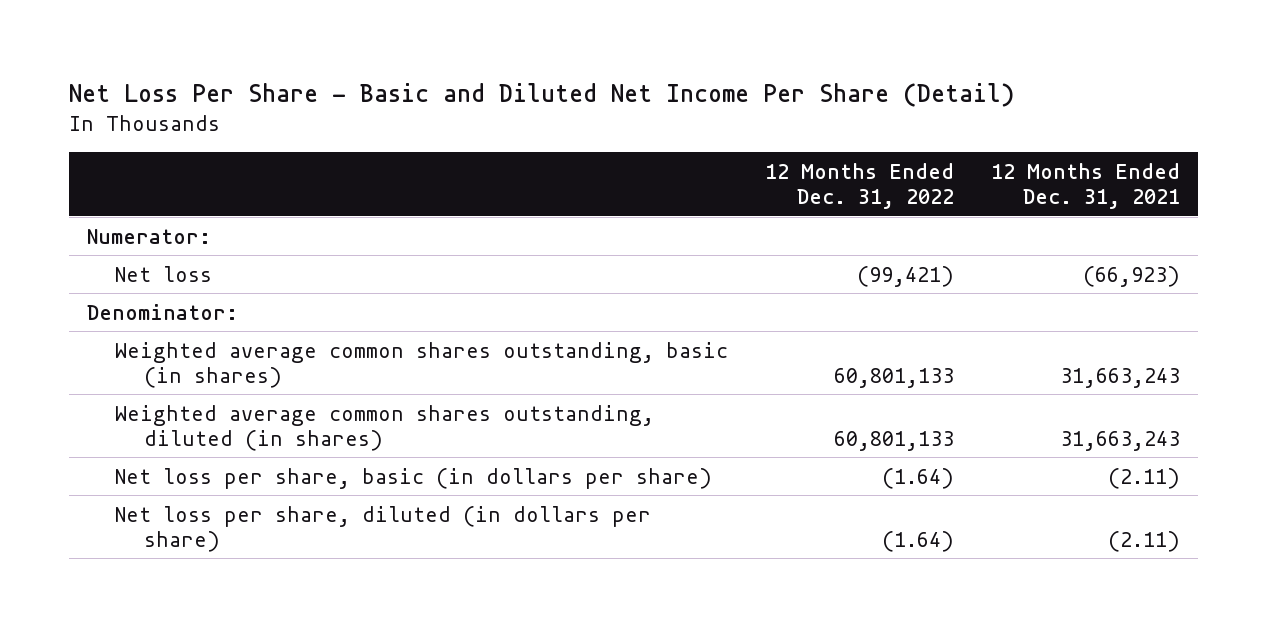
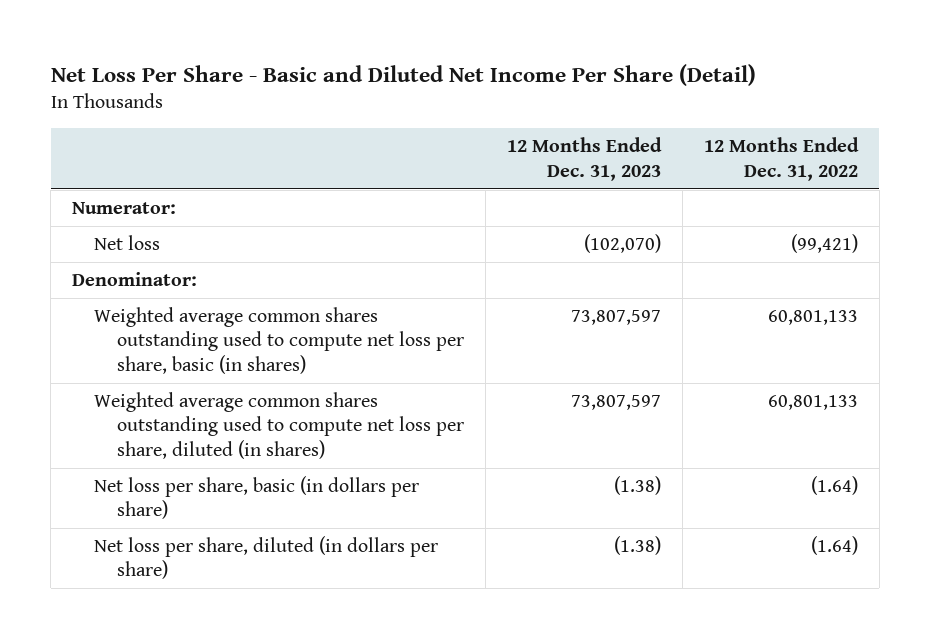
[990,162,1180,209] 12 Months Ended Dec. 31, 2021 -> none
none -> [506,137,662,181] 12 Months Ended Dec. 31, 2023
[115,341,729,388] Weighted average common shares outstanding, basic (in shares) -> [94,307,464,374] Weighted average common shares outstanding used to compute net loss per share, basic (in shares)
[115,404,655,451] Weighted average common shares outstanding, diluted (in shares) -> [94,392,464,459] Weighted average common shares outstanding used to compute net loss per share, diluted (in shares)

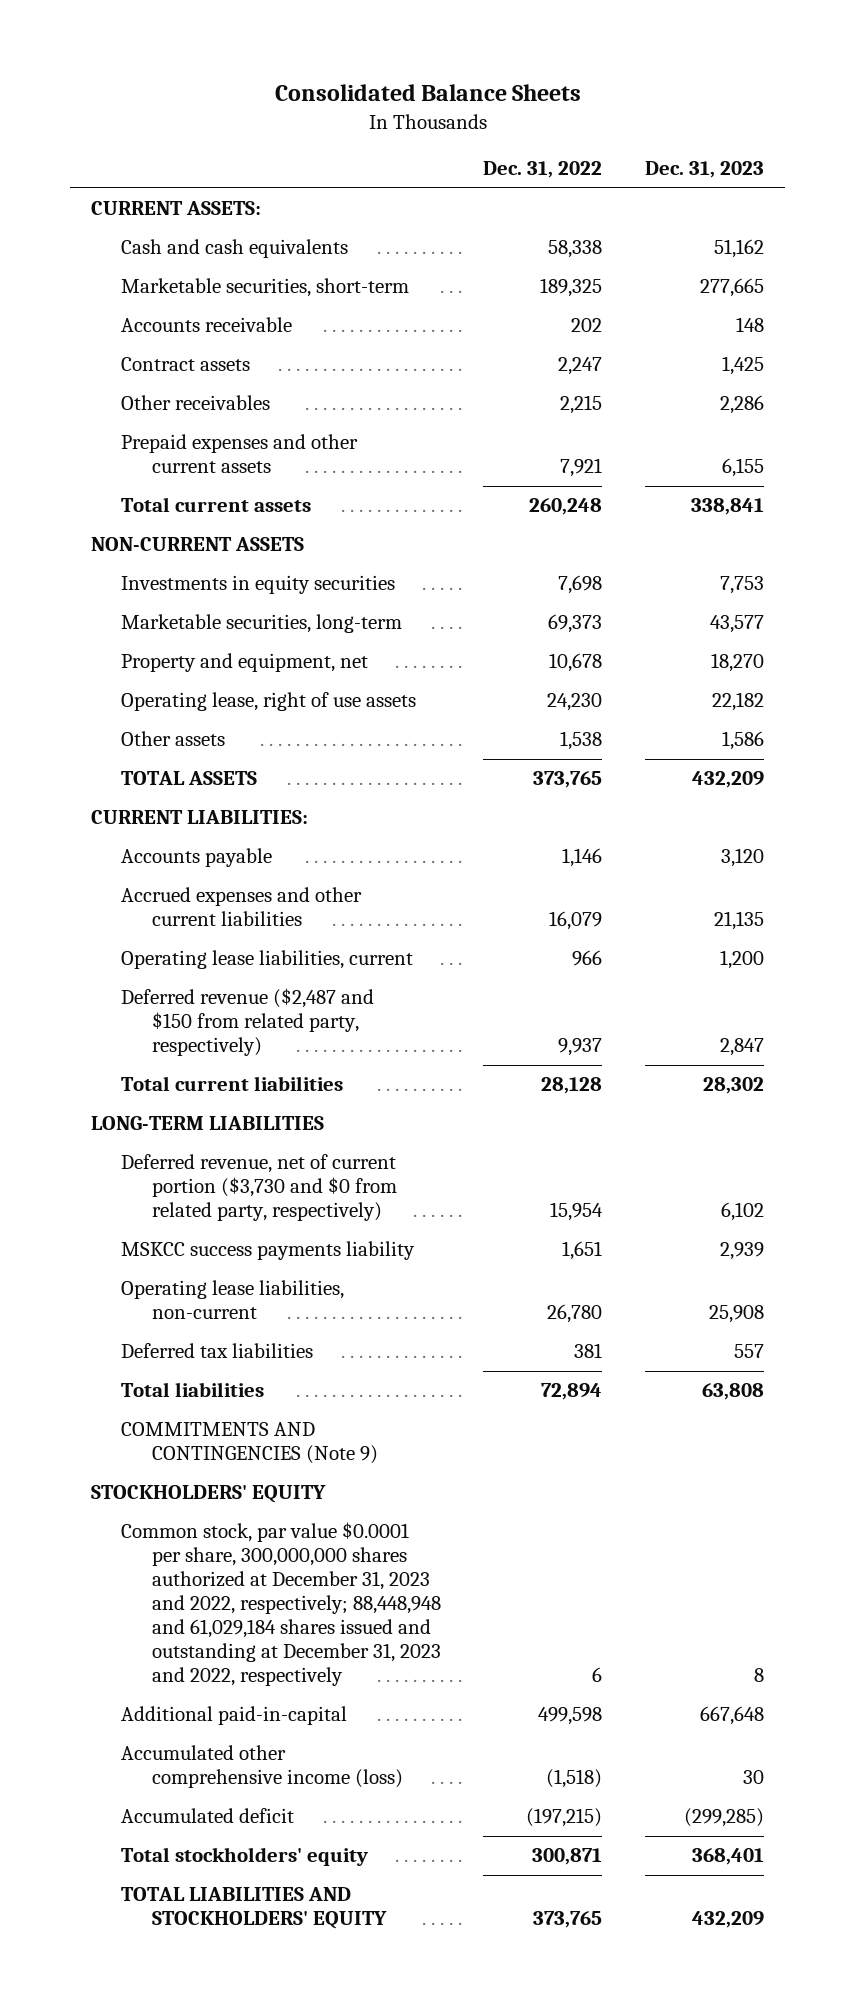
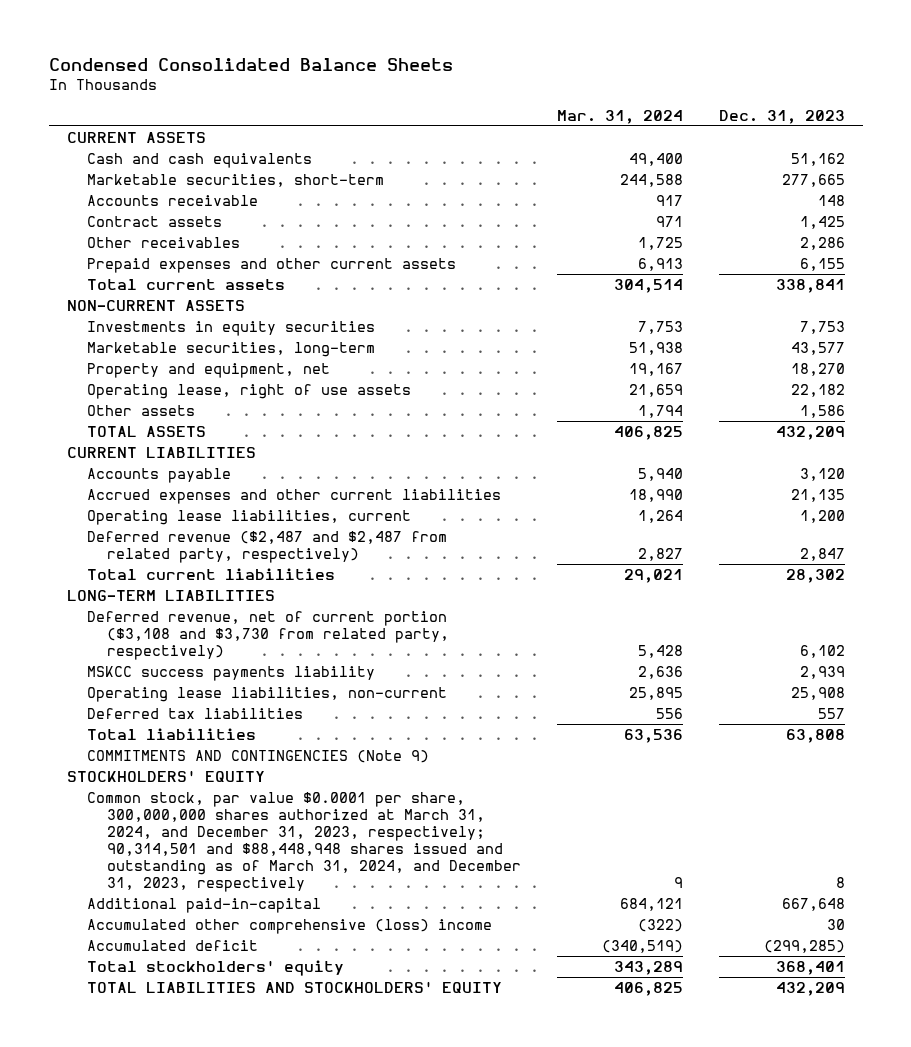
[274,84,581,102] Consolidated Balance Sheets -> [48,57,453,71] Condensed Consolidated Balance Sheets
[483,161,603,179] Dec. 31, 2022 -> none
none -> [556,109,683,124] Mar. 31, 2024
[90,201,261,216] CURRENT ASSETS: -> [66,132,206,144] CURRENT ASSETS
[90,810,308,825] CURRENT LIABILITIES: -> [66,447,256,459] CURRENT LIABILITIES
[121,988,375,1057] Deferred revenue ($2,487 and $150 from related party, respectively) -> [86,531,447,563] Deferred revenue ($2,487 and $2,487 from related party, respectively)
[121,1154,397,1222] Deferred revenue, net of current portion ($3,730 and $0 from related party, respectively) -> [86,611,449,660] Deferred revenue, net of current portion ($3,108 and $3,730 from related party, respectively)
[121,1522,441,1687] Common stock, par value $0.0001 per share, 300,000,000 shares authorized at December 31, 2023 and 2022, respectively; 88,448,948 and 61,029,184 shares issued and outstanding at December 31, 2023 and 2022, respectively -> [86,792,521,892] Common stock, par value $0.0001 per share, 300,000,000 shares authorized at March 31, 2024, and December 31, 2023, respectively; 90,314,501 and $88,448,948 shares issued and outstanding as of March 31, 2024, and December 31, 2023, respectively
[121,1745,403,1789] Accumulated other comprehensive income (loss) -> [86,919,492,935] Accumulated other comprehensive (loss) income

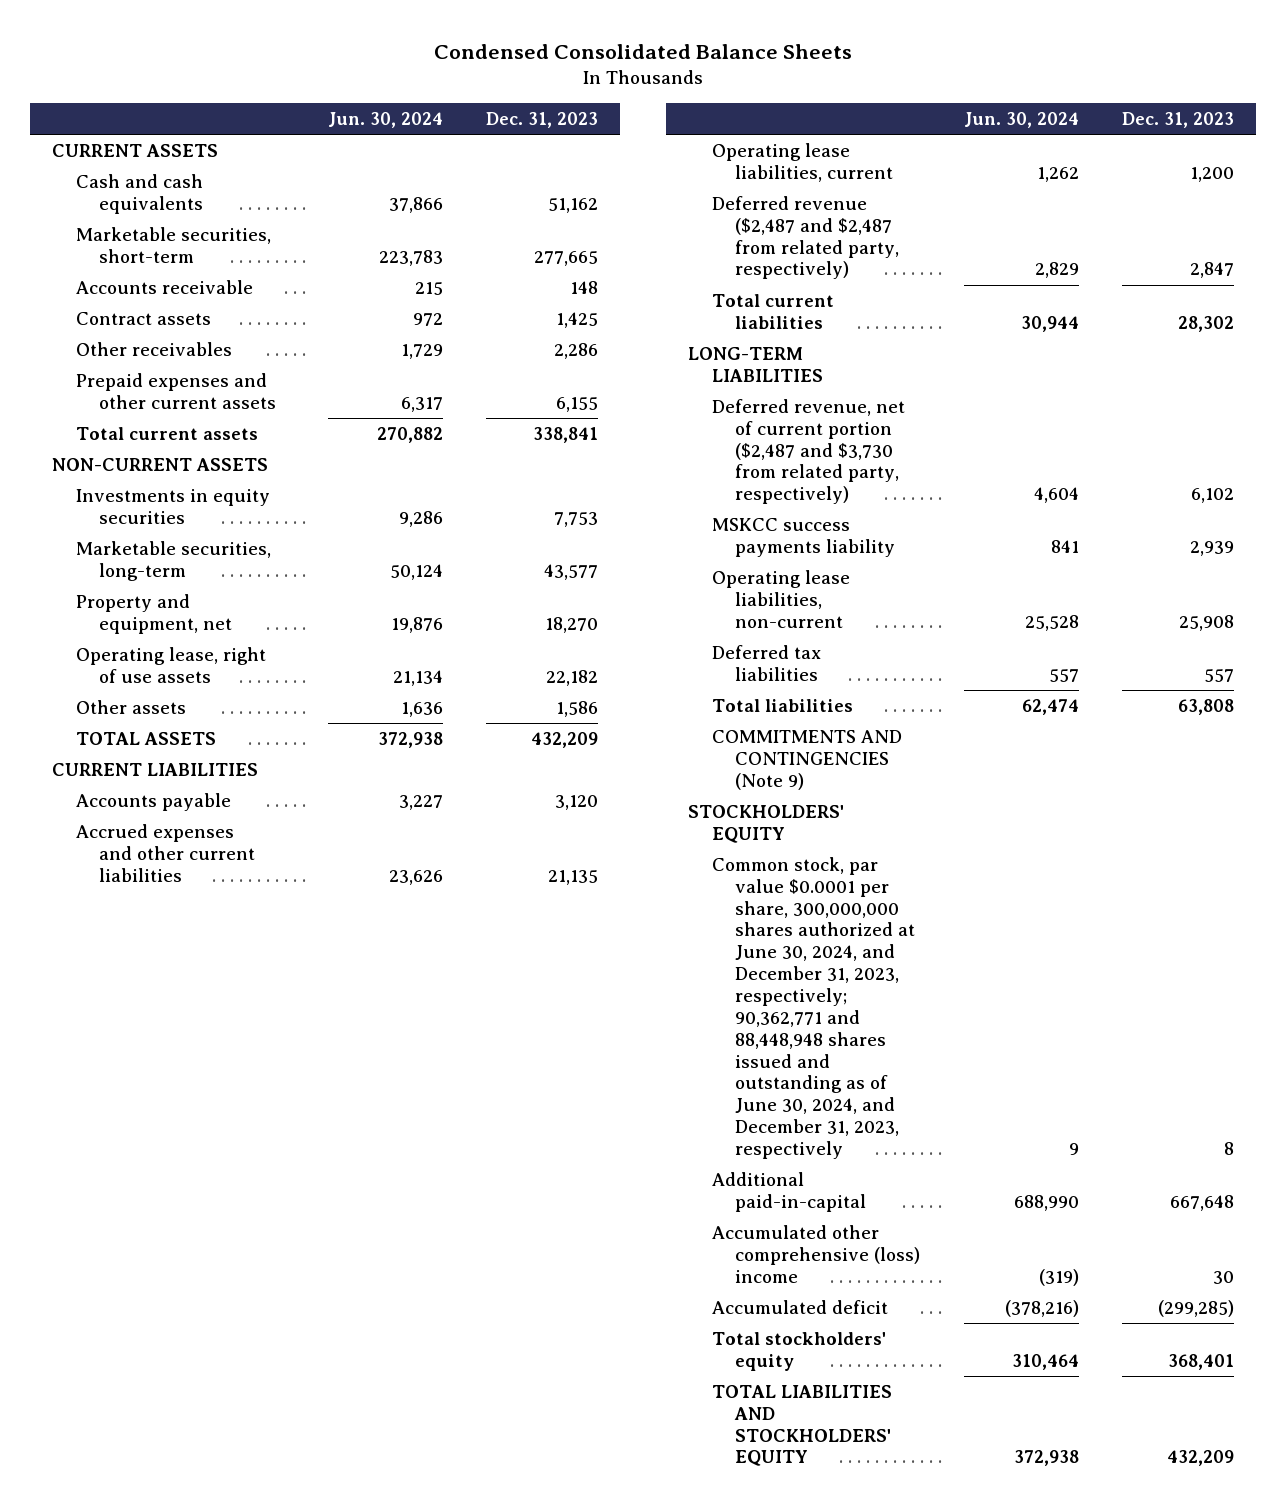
[556,109,683,124] Mar. 31, 2024 -> none
none -> [327,111,443,128] Jun. 30, 2024
[86,611,449,660] Deferred revenue, net of current portion ($3,108 and $3,730 from related party, respectively) -> [711,398,905,505] Deferred revenue, net of current portion ($2,487 and $3,730 from related party, respectively)
[86,792,521,892] Common stock, par value $0.0001 per share, 300,000,000 shares authorized at March 31, 2024, and December 31, 2023, respectively; 90,314,501 and $88,448,948 shares issued and outstanding as of March 31, 2024, and December 31, 2023, respectively -> [711,856,916,1160] Common stock, par value $0.0001 per share, 300,000,000 shares authorized at June 30, 2024, and December 31, 2023, respectively; 90,362,771 and 88,448,948 shares issued and outstanding as of June 30, 2024, and December 31, 2023, respectively

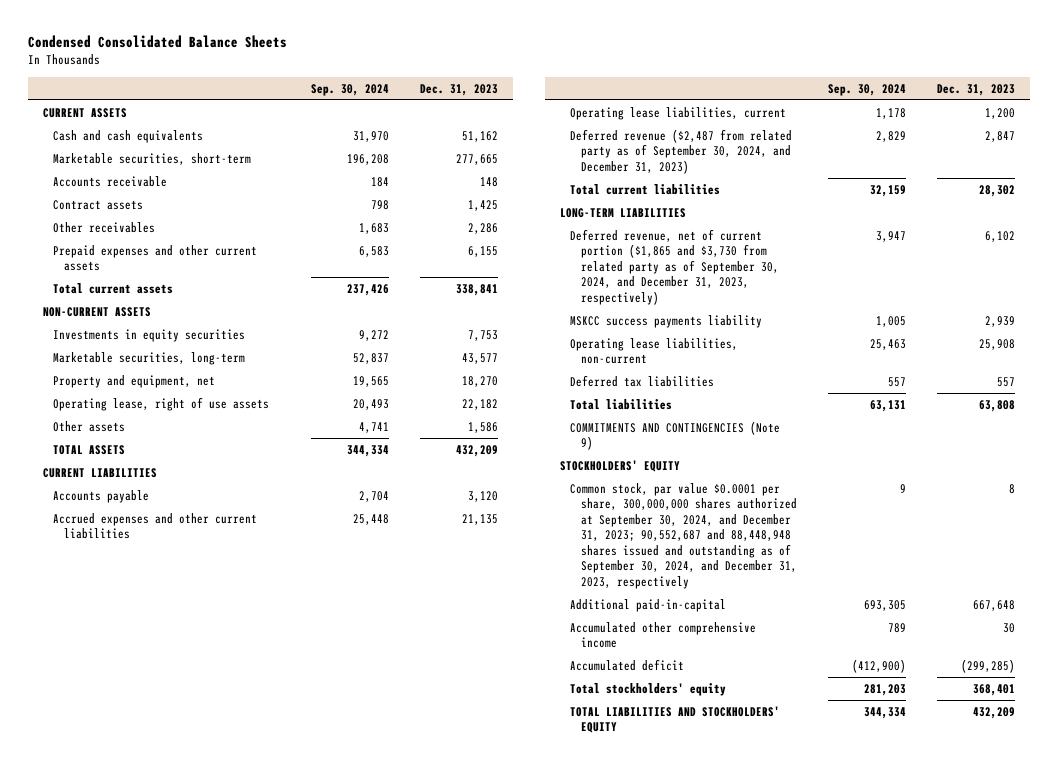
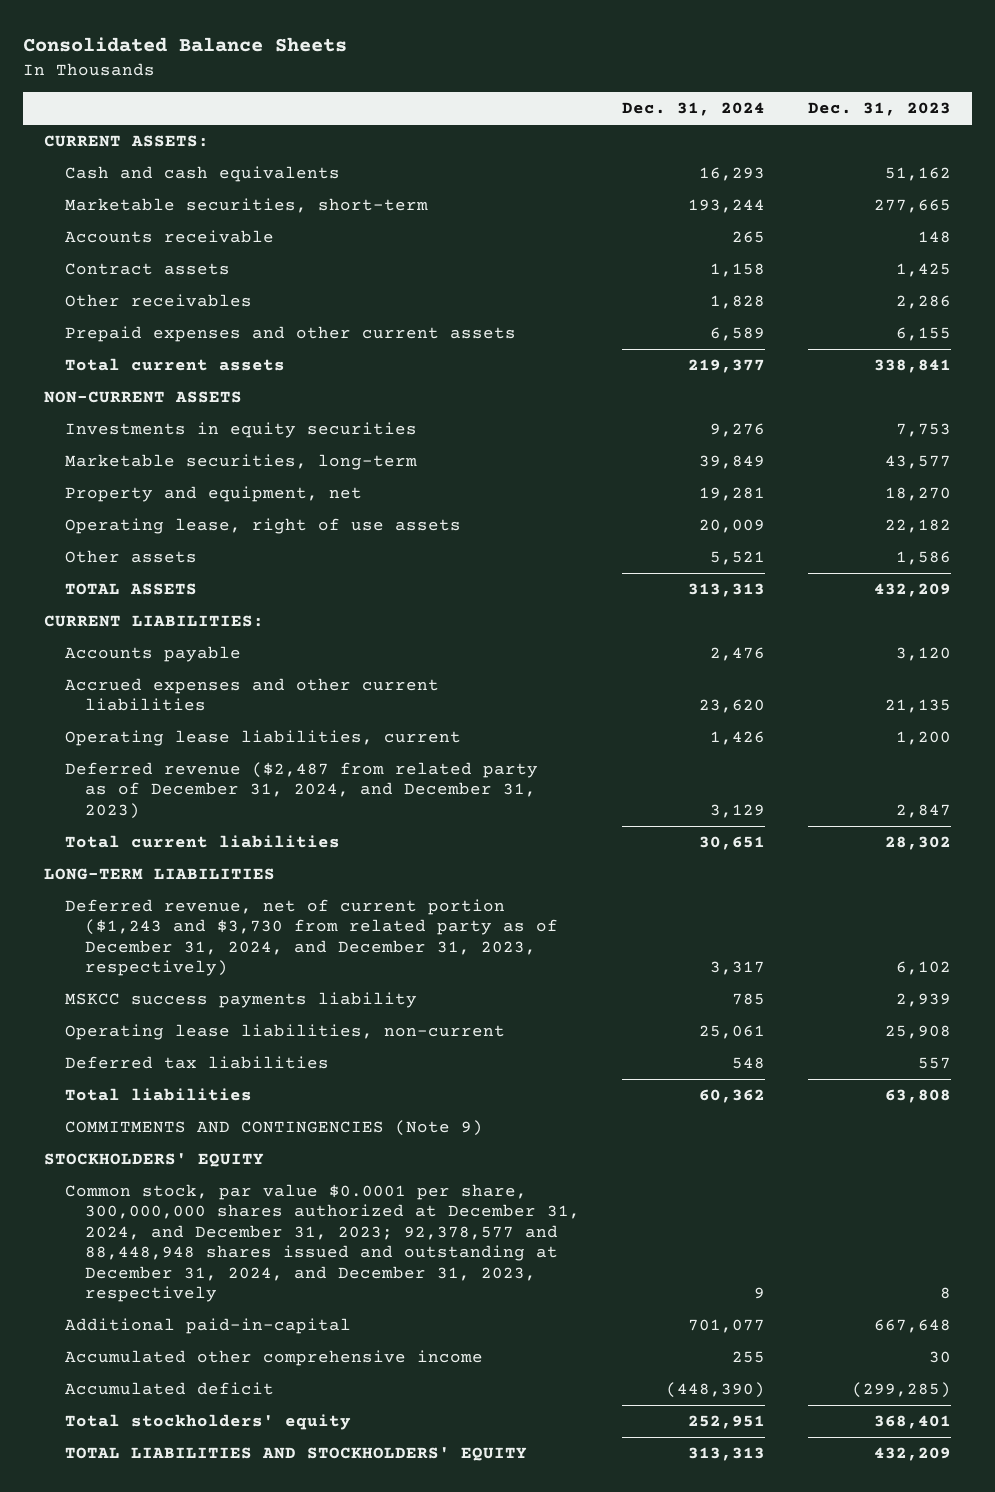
[27,35,287,49] Condensed Consolidated Balance Sheets -> [23,36,348,52] Consolidated Balance Sheets
[310,83,389,96] Sep. 30, 2024 -> none
none -> [622,102,766,117] Dec. 31, 2024
[43,107,128,118] CURRENT ASSETS -> [44,135,210,148] CURRENT ASSETS:
[43,467,158,478] CURRENT LIABILITIES -> [44,615,265,628] CURRENT LIABILITIES:
[570,128,793,174] Deferred revenue ($2,487 from related party as of September 30, 2024, and December 31, 2023) -> [64,762,538,819] Deferred revenue ($2,487 from related party as of December 31, 2024, and December 31, 2023)
[570,228,779,305] Deferred revenue, net of current portion ($1,865 and $3,730 from related party as of September 30, 2024, and December 31, 2023, respectively) -> [64,899,558,977] Deferred revenue, net of current portion ($1,243 and $3,730 from related party as of December 31, 2024, and December 31, 2023, respectively)
[570,482,797,589] Common stock, par value $0.0001 per share, 300,000,000 shares authorized at September 30, 2024, and December 31, 2023; 90,552,687 and 88,448,948 shares issued and outstanding as of September 30, 2024, and December 31, 2023, respectively -> [64,1184,580,1303] Common stock, par value $0.0001 per share, 300,000,000 shares authorized at December 31, 2024, and December 31, 2023; 92,378,577 and 88,448,948 shares issued and outstanding at December 31, 2024, and December 31, 2023, respectively

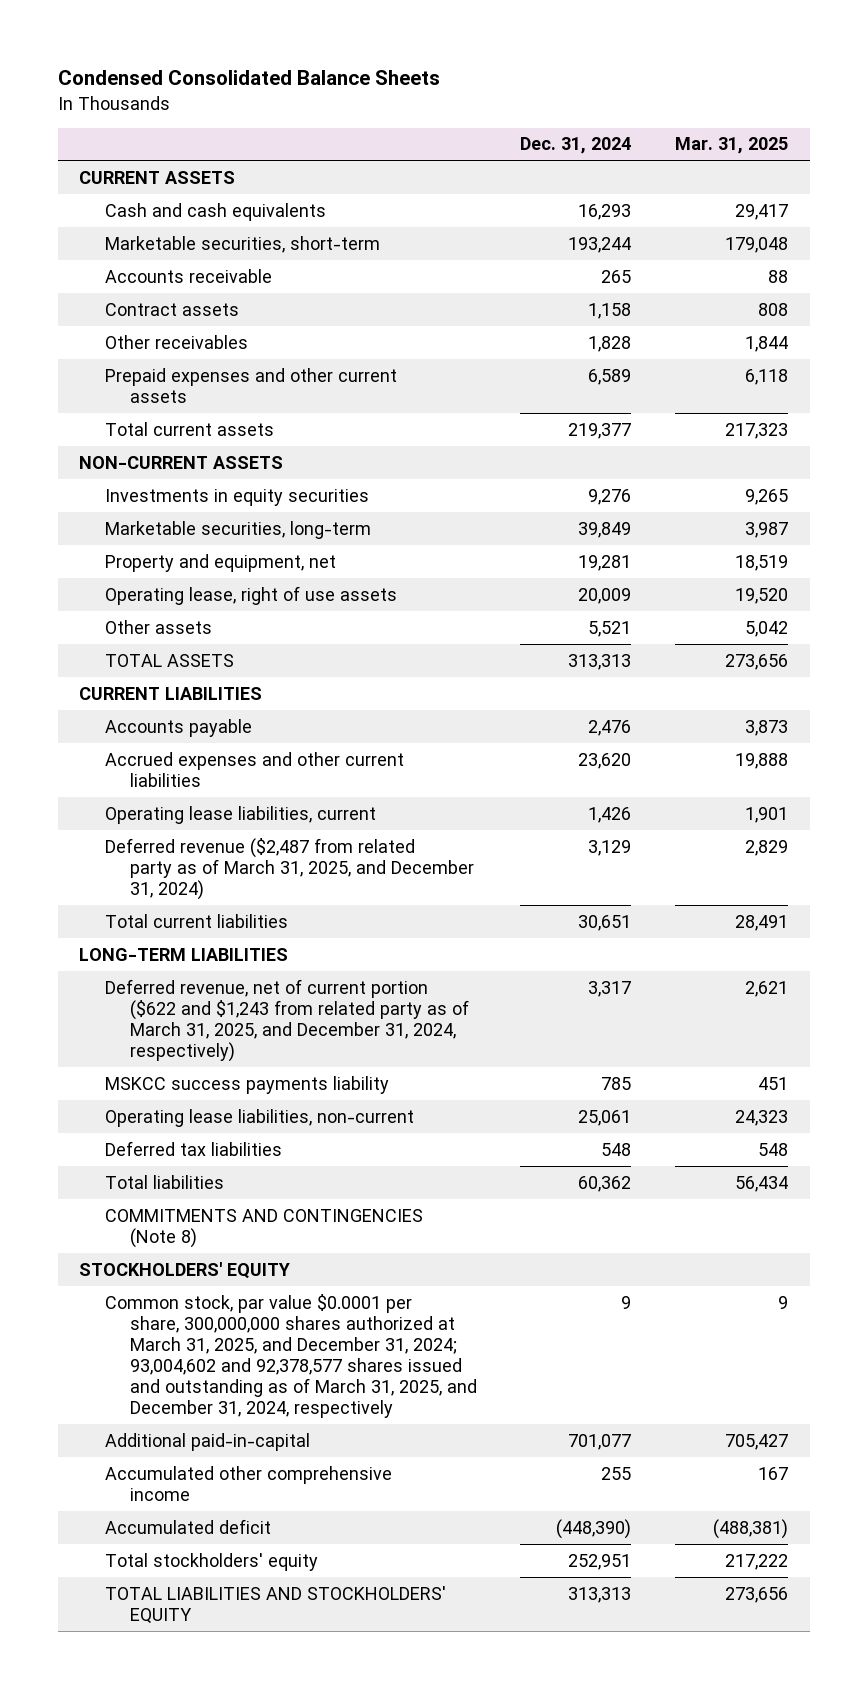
[23,36,348,52] Consolidated Balance Sheets -> [57,70,440,86] Condensed Consolidated Balance Sheets
[807,102,951,117] Dec. 31, 2023 -> none
none -> [674,137,788,155] Mar. 31, 2025
[44,135,210,148] CURRENT ASSETS: -> [79,170,236,184] CURRENT ASSETS
[44,615,265,628] CURRENT LIABILITIES: -> [79,686,263,700] CURRENT LIABILITIES
[64,762,538,819] Deferred revenue ($2,487 from related party as of December 31, 2024, and December 31, 2023) -> [104,837,474,900] Deferred revenue ($2,487 from related party as of March 31, 2025, and December 31, 2024)
[64,899,558,977] Deferred revenue, net of current portion ($1,243 and $3,730 from related party as of December 31, 2024, and December 31, 2023, respectively) -> [104,978,469,1062] Deferred revenue, net of current portion ($622 and $1,243 from related party as of March 31, 2025, and December 31, 2024, respectively)
[64,1120,483,1137] COMMITMENTS AND CONTINGENCIES (Note 9) -> [104,1208,423,1248] COMMITMENTS AND CONTINGENCIES (Note 8)
[64,1184,580,1303] Common stock, par value $0.0001 per share, 300,000,000 shares authorized at December 31, 2024, and December 31, 2023; 92,378,577 and 88,448,948 shares issued and outstanding at December 31, 2024, and December 31, 2023, respectively -> [104,1293,477,1418] Common stock, par value $0.0001 per share, 300,000,000 shares authorized at March 31, 2025, and December 31, 2024; 93,004,602 and 92,378,577 shares issued and outstanding as of March 31, 2025, and December 31, 2024, respectively

